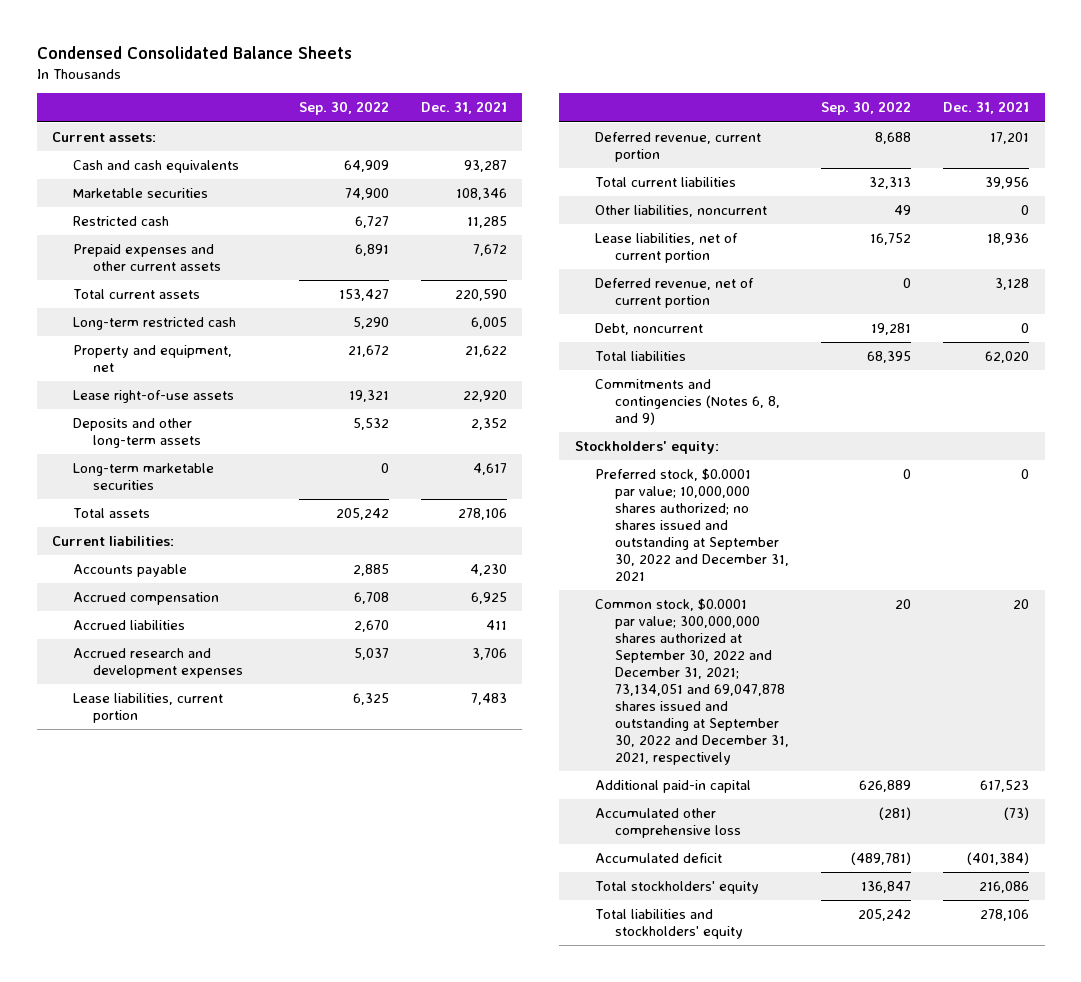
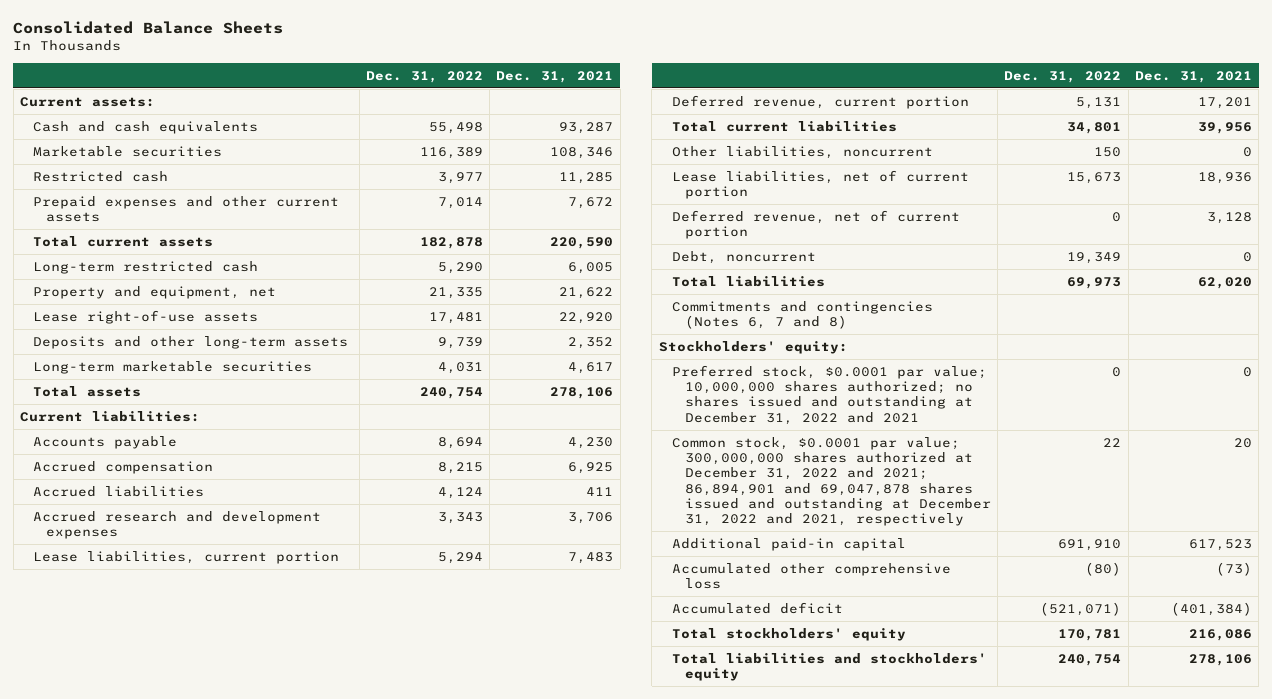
[36,46,352,60] Condensed Consolidated Balance Sheets -> [13,21,284,35] Consolidated Balance Sheets
[298,101,389,116] Sep. 30, 2022 -> none
none -> [365,70,483,83] Dec. 31, 2022
[595,378,781,426] Commitments and contingencies (Notes 6, 8, and 9) -> [671,300,933,330] Commitments and contingencies (Notes 6, 7 and 8)
[595,467,790,582] Preferred stock, $0.0001 par value; 10,000,000 shares authorized; no shares issued and outstanding at September 30, 2022 and December 31, 2021 -> [671,364,987,425] Preferred stock, $0.0001 par value; 10,000,000 shares authorized; no shares issued and outstanding at December 31, 2022 and 2021
[595,597,790,766] Common stock, $0.0001 par value; 300,000,000 shares authorized at September 30, 2022 and December 31, 2021; 73,134,051 and 69,047,878 shares issued and outstanding at September 30, 2022 and December 31, 2021, respectively -> [671,436,991,527] Common stock, $0.0001 par value; 300,000,000 shares authorized at December 31, 2022 and 2021; 86,894,901 and 69,047,878 shares issued and outstanding at December 31, 2022 and 2021, respectively

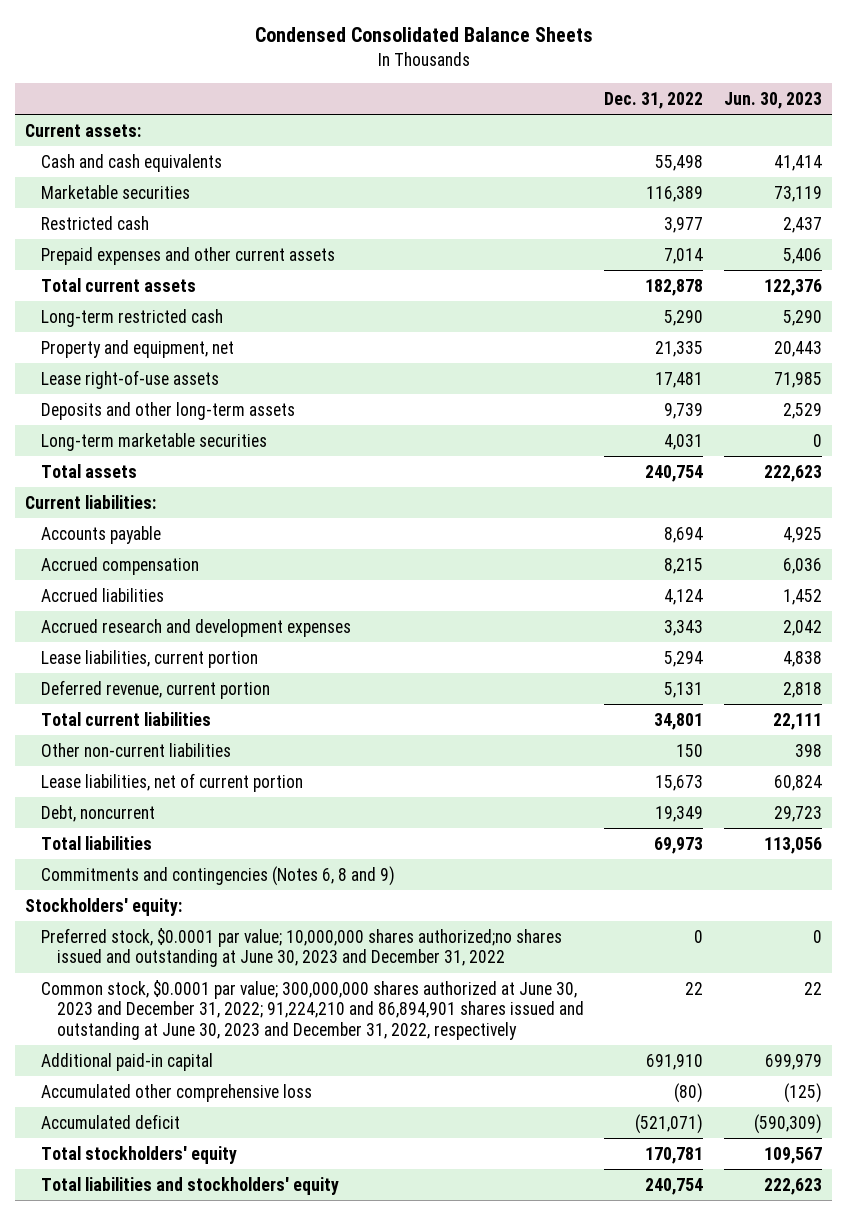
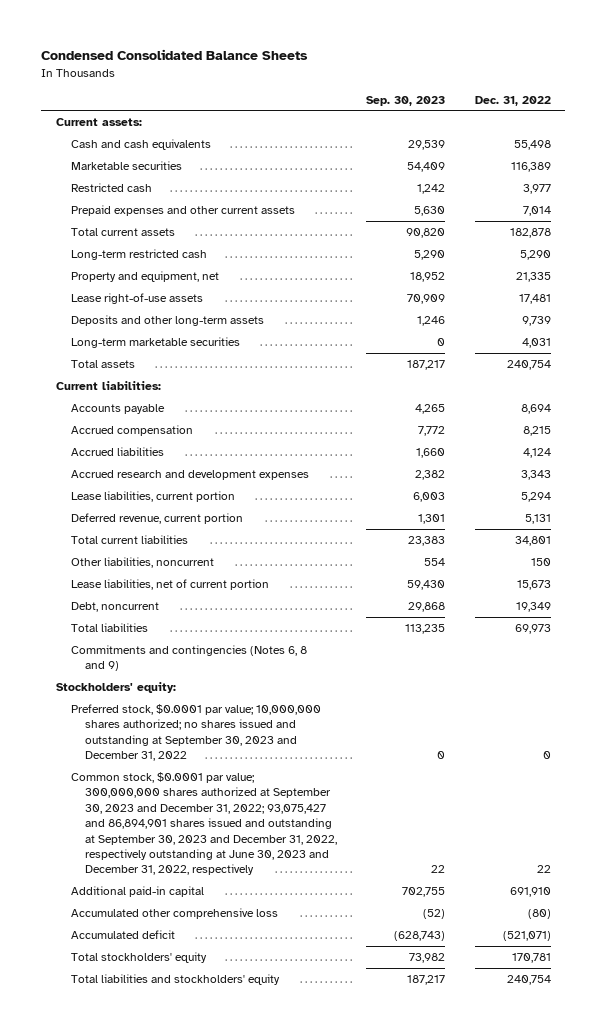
[723,92,822,110] Jun. 30, 2023 -> none
none -> [366,95,446,106] Sep. 30, 2023
[41,742,232,757] Other non-current liabilities -> [70,556,214,568] Other liabilities, noncurrent
[41,927,563,968] Preferred stock, $0.0001 par value; 10,000,000 shares authorized;no shares issued and outstanding at June 30, 2023 and December 31, 2022 -> [70,703,321,762] Preferred stock, $0.0001 par value; 10,000,000 shares authorized; no shares issued and outstanding at September 30, 2023 and December 31, 2022
[41,979,585,1041] Common stock, $0.0001 par value; 300,000,000 shares authorized at June 30, 2023 and December 31, 2022; 91,224,210 and 86,894,901 shares issued and outstanding at June 30, 2023 and December 31, 2022, respectively -> [70,771,338,876] Common stock, $0.0001 par value; 300,000,000 shares authorized at September 30, 2023 and December 31, 2022; 93,075,427 and 86,894,901 shares issued and outstanding at September 30, 2023 and December 31, 2022, respectively outstanding at June 30, 2023 and December 31, 2022, respectively

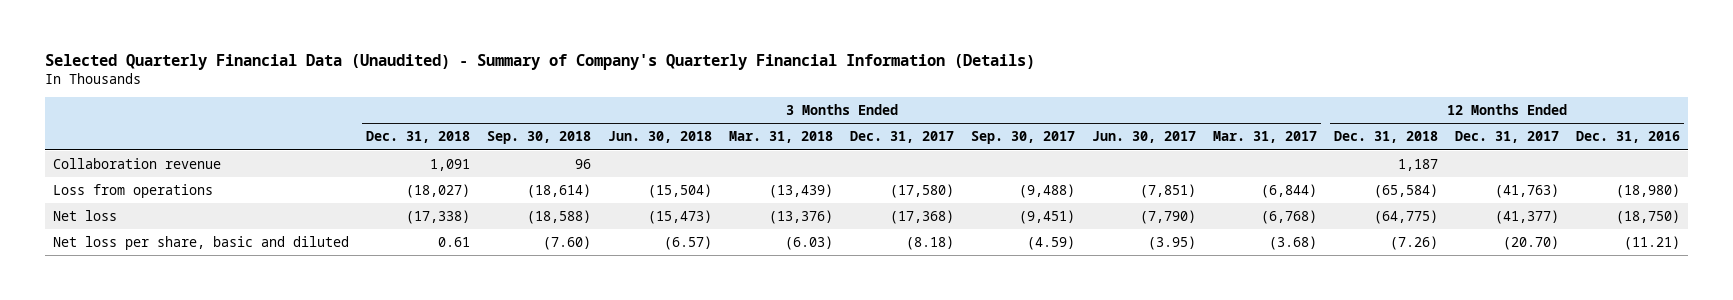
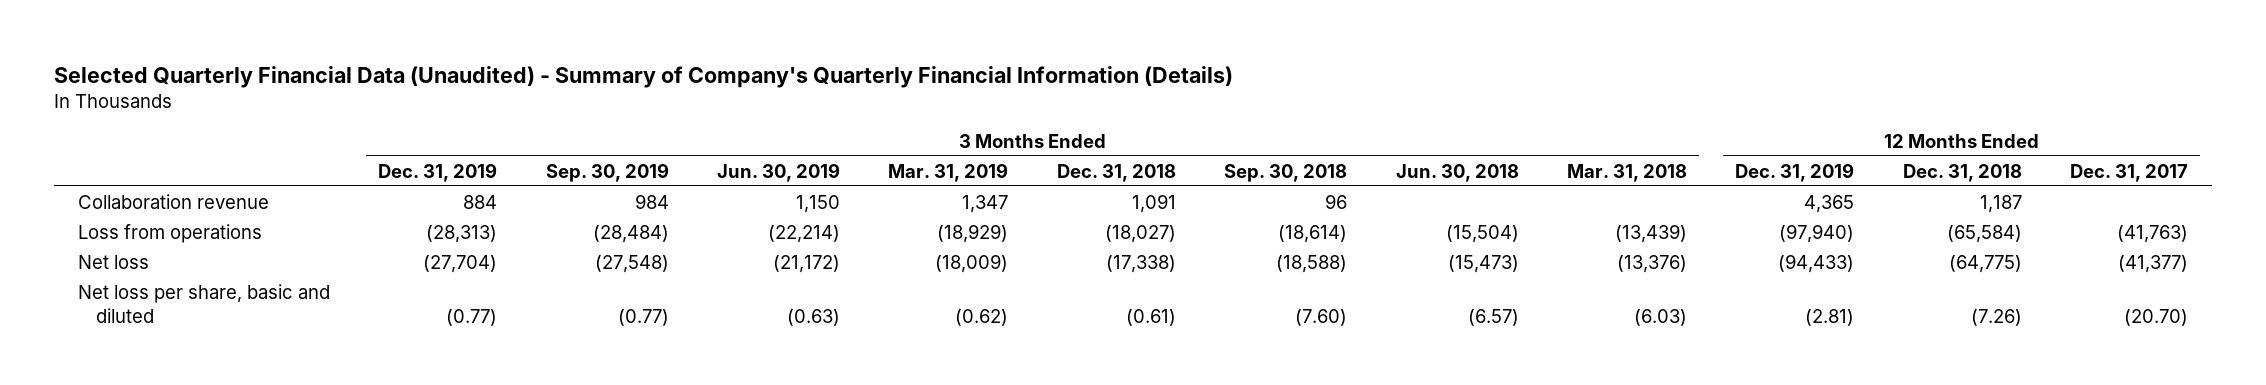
[850,131,955,144] Dec. 31, 2017 -> none
[971,131,1076,145] Sep. 30, 2017 -> none
[1092,131,1197,144] Jun. 30, 2017 -> none
[1213,131,1318,144] Mar. 31, 2017 -> none
[1575,131,1680,144] Dec. 31, 2016 -> none
none -> [378,162,498,182] Dec. 31, 2019
none -> [545,162,669,182] Sep. 30, 2019
none -> [717,162,841,182] Jun. 30, 2019
none -> [888,162,1009,182] Mar. 31, 2019
none -> [1735,162,1855,182] Dec. 31, 2019
[438,236,471,247] 0.61 -> [1125,308,1176,326] (0.61)

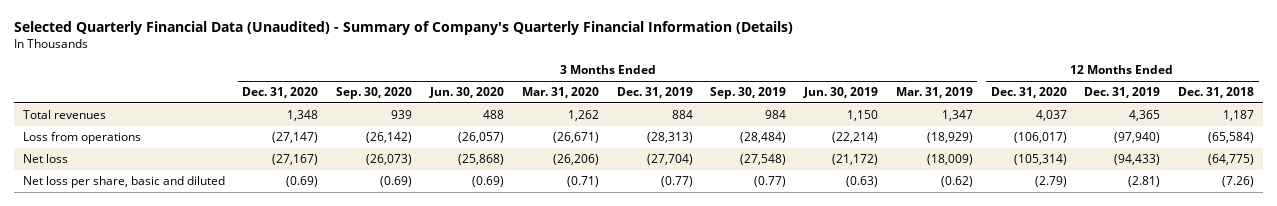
[1056,163,1176,182] Dec. 31, 2018 -> none
[1224,163,1348,182] Sep. 30, 2018 -> none
[1395,163,1519,182] Jun. 30, 2018 -> none
[1566,163,1687,182] Mar. 31, 2018 -> none
[2069,163,2188,182] Dec. 31, 2017 -> none
none -> [242,87,319,99] Dec. 31, 2020
none -> [336,87,413,100] Sep. 30, 2020
none -> [428,87,504,99] Jun. 30, 2020
none -> [521,87,599,99] Mar. 31, 2020
none -> [990,87,1067,99] Dec. 31, 2020
[77,193,269,209] Collaboration revenue -> [22,110,106,120] Total revenues

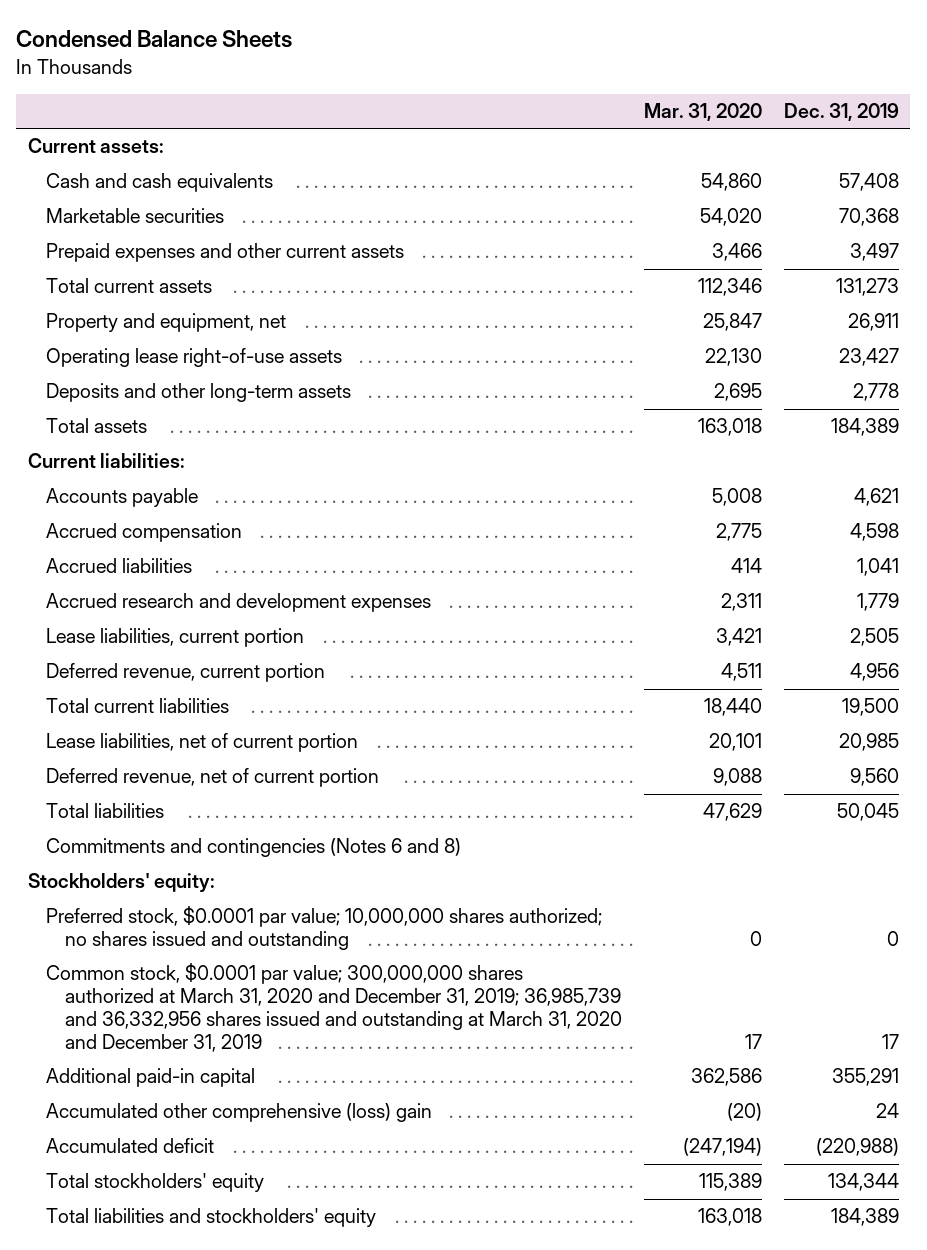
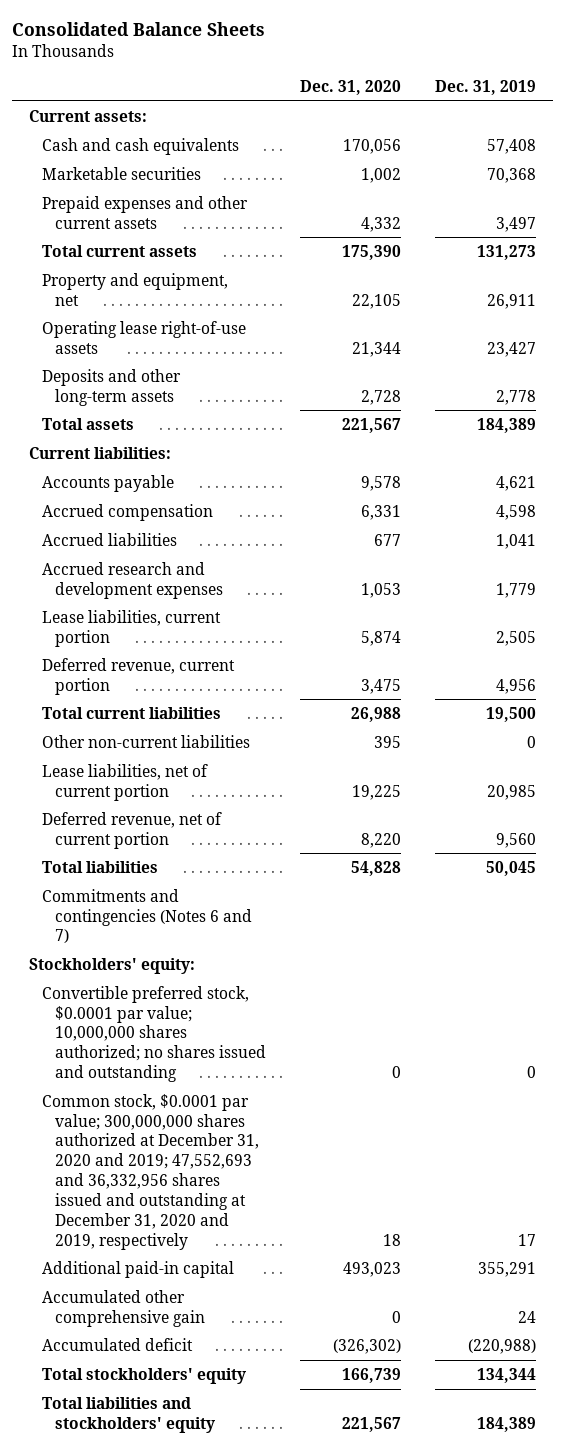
[16,30,293,49] Condensed Balance Sheets -> [12,22,266,37] Consolidated Balance Sheets
[643,102,762,121] Mar. 31, 2020 -> none
none -> [300,79,402,95] Dec. 31, 2020
none -> [42,734,251,748] Other non-current liabilities
[46,838,462,858] Commitments and contingencies (Notes 6 and 8) -> [42,888,253,944] Commitments and contingencies (Notes 6 and 7)
[46,906,603,951] Preferred stock, $0.0001 par value; 10,000,000 shares authorized; no shares issued and outstanding -> [42,985,267,1083] Convertible preferred stock, $0.0001 par value; 10,000,000 shares authorized; no shares issued and outstanding
[46,963,622,1053] Common stock, $0.0001 par value; 300,000,000 shares authorized at March 31, 2020 and December 31, 2019; 36,985,739 and 36,332,956 shares issued and outstanding at March 31, 2020 and December 31, 2019 -> [42,1093,260,1250] Common stock, $0.0001 par value; 300,000,000 shares authorized at December 31, 2020 and 2019; 47,552,693 and 36,332,956 shares issued and outstanding at December 31, 2020 and 2019, respectively
[46,1103,433,1123] Accumulated other comprehensive (loss) gain -> [42,1289,206,1327] Accumulated other comprehensive gain

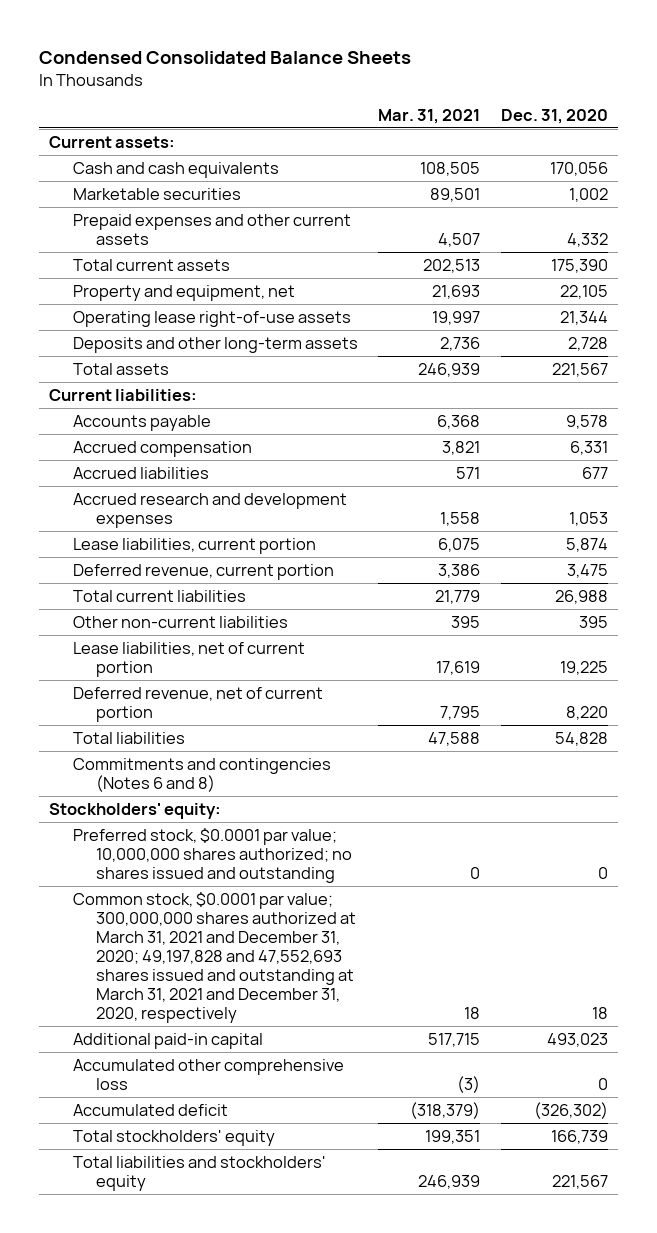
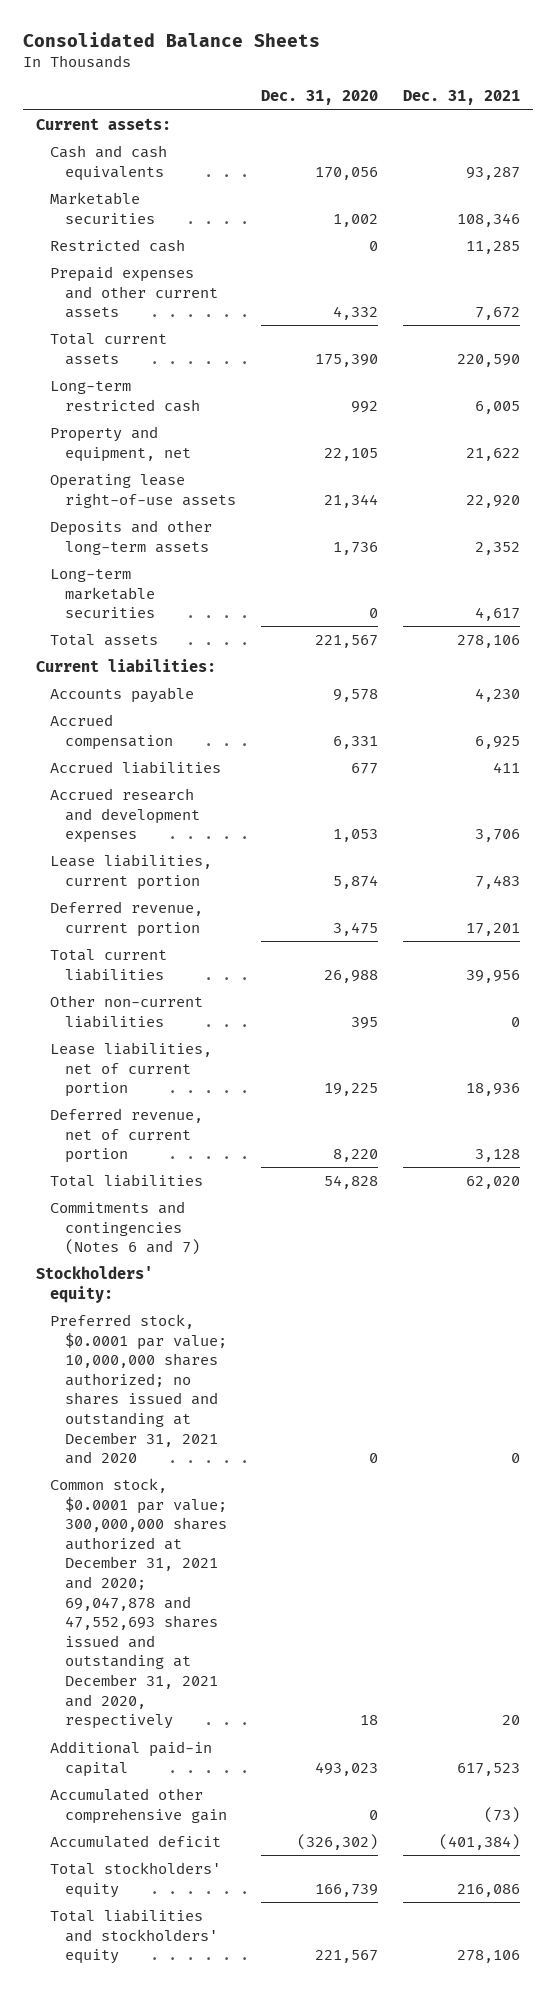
[38,50,411,64] Condensed Consolidated Balance Sheets -> [23,31,321,47] Consolidated Balance Sheets
[378,108,481,124] Mar. 31, 2021 -> none
none -> [403,90,521,106] Dec. 31, 2021
none -> [50,238,186,252] Restricted cash
none -> [50,380,201,412] Long-term restricted cash
[568,336,609,351] 2,728 -> [333,541,379,555] 1,736
none -> [50,568,156,619] Long-term marketable securities
[72,757,331,792] Commitments and contingencies (Notes 6 and 8) -> [50,1200,201,1256] Commitments and contingencies (Notes 6 and 7)
[72,827,353,883] Preferred stock, $0.0001 par value; 10,000,000 shares authorized; no shares issued and outstanding -> [50,1313,228,1465] Preferred stock, $0.0001 par value; 10,000,000 shares authorized; no shares issued and outstanding at December 31, 2021 and 2020
[72,891,357,1023] Common stock, $0.0001 par value; 300,000,000 shares authorized at March 31, 2021 and December 31, 2020; 49,197,828 and 47,552,693 shares issued and outstanding at March 31, 2021 and December 31, 2020, respectively -> [50,1477,228,1730] Common stock, $0.0001 par value; 300,000,000 shares authorized at December 31, 2021 and 2020; 69,047,878 and 47,552,693 shares issued and outstanding at December 31, 2021 and 2020, respectively
[72,1058,344,1090] Accumulated other comprehensive loss -> [50,1787,228,1824] Accumulated other comprehensive gain

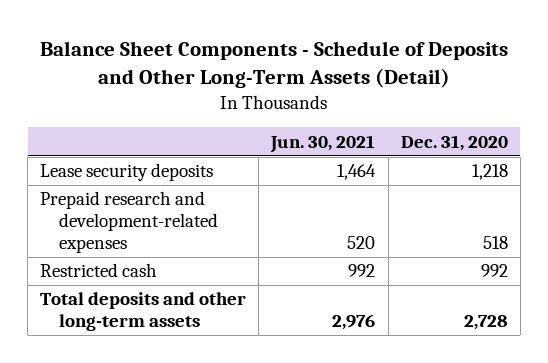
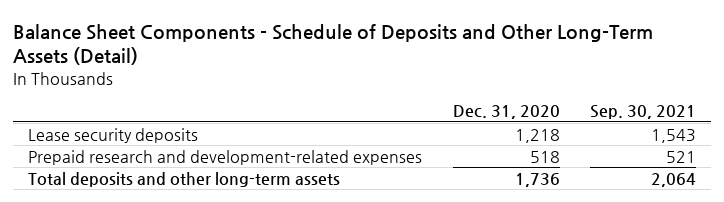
[270,134,376,153] Jun. 30, 2021 -> none
none -> [590,105,697,120] Sep. 30, 2021
[40,263,158,278] Restricted cash -> none
[463,315,508,331] 2,728 -> [514,172,560,187] 1,736

